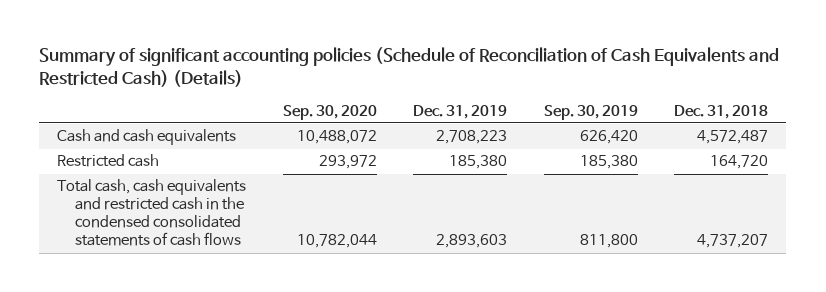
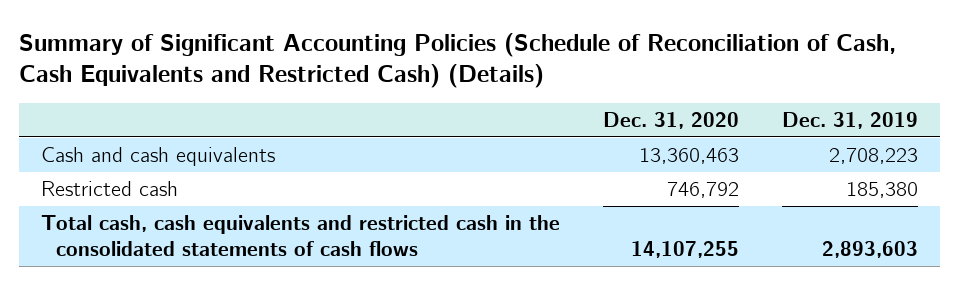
[39,47,780,87] Summary of significant accounting policies (Schedule of Reconciliation of Cash Equivalents and Restricted Cash) (Details) -> [18,32,896,89] Summary of Significant Accounting Policies (Schedule of Reconciliation of Cash, Cash Equivalents and Restricted Cash) (Details)
[282,104,377,120] Sep. 30, 2020 -> none
[543,104,638,120] Sep. 30, 2019 -> none
[674,104,769,119] Dec. 31, 2018 -> none
none -> [603,112,740,130] Dec. 31, 2020
[57,179,247,247] Total cash, cash equivalents and restricted cash in the condensed consolidated statements of cash flows -> [40,215,560,256] Total cash, cash equivalents and restricted cash in the consolidated statements of cash flows

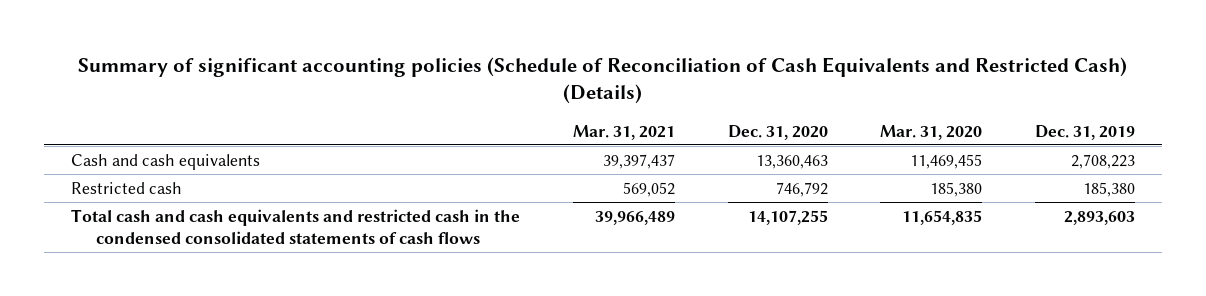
[18,32,896,89] Summary of Significant Accounting Policies (Schedule of Reconciliation of Cash, Cash Equivalents and Restricted Cash) (Details) -> [78,56,1128,105] Summary of significant accounting policies (Schedule of Reconciliation of Cash Equivalents and Restricted Cash) (Details)
none -> [572,124,675,140] Mar. 31, 2021
none -> [880,124,983,140] Mar. 31, 2020
[40,215,560,256] Total cash, cash equivalents and restricted cash in the consolidated statements of cash flows -> [70,208,520,244] Total cash and cash equivalents and restricted cash in the condensed consolidated statements of cash flows

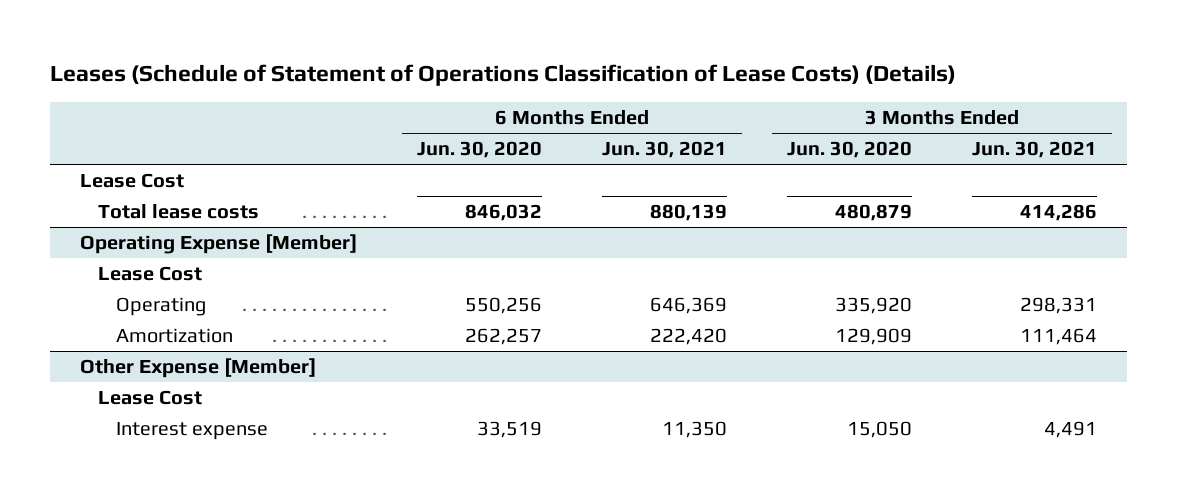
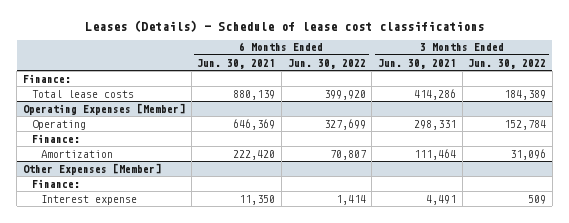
[50,64,957,87] Leases (Schedule of Statement of Operations Classification of Lease Costs) (Details) -> [84,19,484,32] Leases (Details) - Schedule of lease cost classifications
[417,141,543,159] Jun. 30, 2020 -> none
[786,141,912,159] Jun. 30, 2020 -> none
none -> [287,58,366,69] Jun. 30, 2022
none -> [468,58,547,69] Jun. 30, 2022
[80,173,185,189] Lease Cost -> none
none -> [22,73,71,83] Finance:
[97,266,202,282] Lease Cost -> none
[80,234,358,255] Operating Expense [Member] -> [22,102,185,115] Operating Expenses [Member]
none -> [31,133,80,143] Finance:
[97,390,202,406] Lease Cost -> none
[80,358,317,379] Other Expense [Member] -> [22,162,161,175] Other Expenses [Member]
none -> [31,178,80,188] Finance:

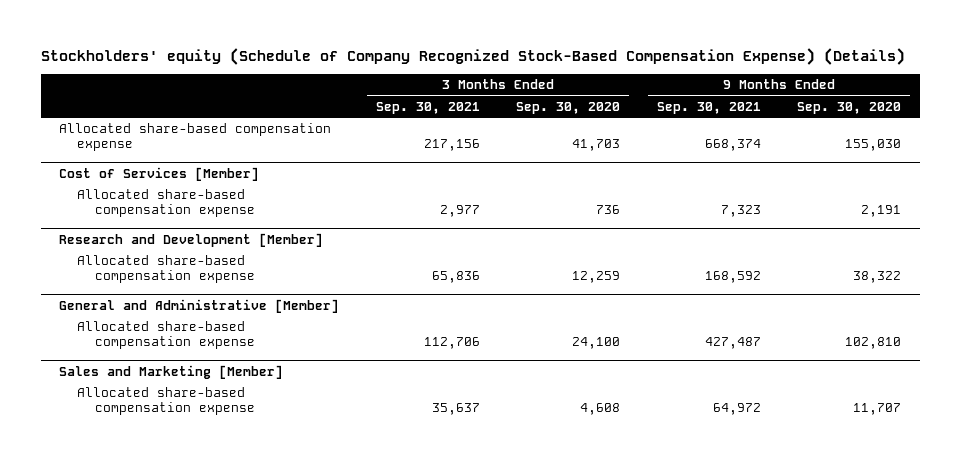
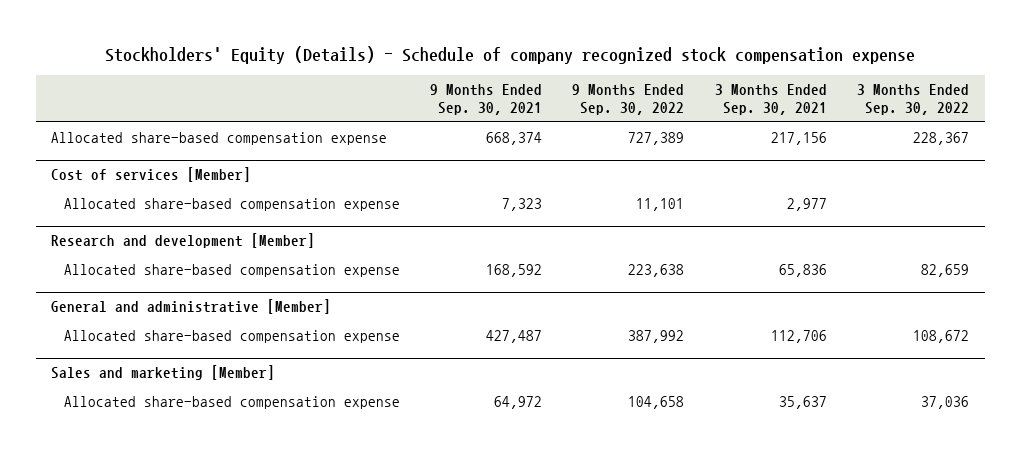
[40,47,905,65] Stockholders' equity (Schedule of Company Recognized Stock-Based Compensation Expense) (Details) -> [105,45,916,64] Stockholders' Equity (Details) - Schedule of company recognized stock compensation expense
[516,101,621,114] Sep. 30, 2020 -> none
[797,101,902,114] Sep. 30, 2020 -> none
none -> [572,83,685,116] 9 Months Ended Sep. 30, 2022
none -> [857,83,970,116] 3 Months Ended Sep. 30, 2022
[59,166,260,181] Cost of Services [Member] -> [51,167,252,183] Cost of services [Member]
[59,232,324,247] Research and Development [Member] -> [51,233,316,249] Research and development [Member]
[59,298,340,313] General and Administrative [Member] -> [51,299,332,315] General and administrative [Member]
[59,364,284,379] Sales and Marketing [Member] -> [51,365,276,381] Sales and marketing [Member]

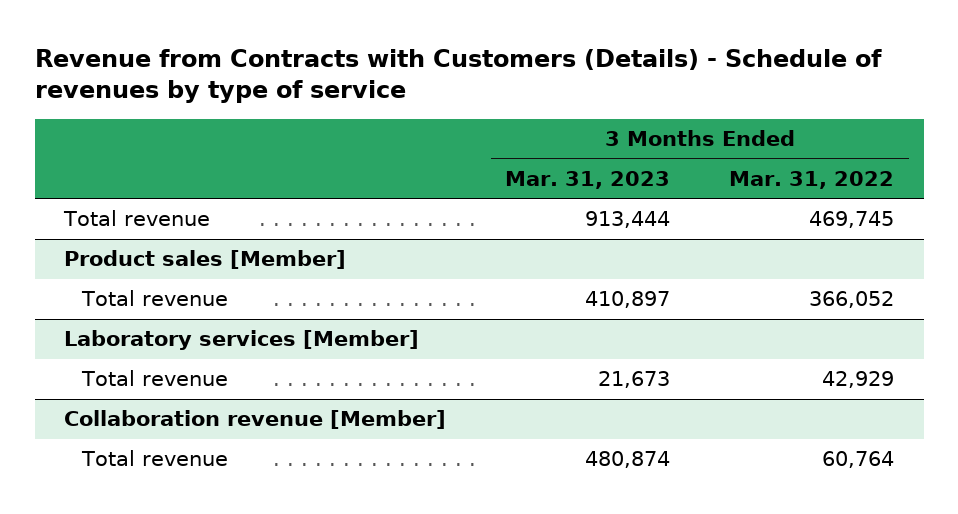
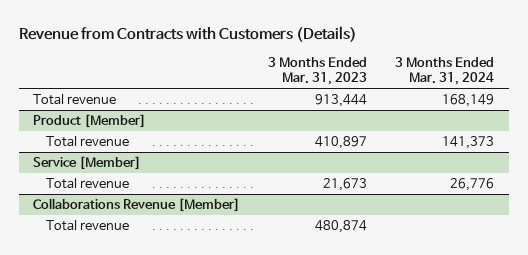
[34,48,882,104] Revenue from Contracts with Customers (Details) - Schedule of revenues by type of service -> [19,25,358,42] Revenue from Contracts with Customers (Details)
[729,170,895,189] Mar. 31, 2022 -> none
none -> [395,56,495,86] 3 Months Ended Mar. 31, 2024
[64,250,347,270] Product sales [Member] -> [33,114,147,129] Product [Member]
[64,330,420,351] Laboratory services [Member] -> [33,156,142,171] Service [Member]
[64,410,447,430] Collaboration revenue [Member] -> [33,198,241,213] Collaborations Revenue [Member]

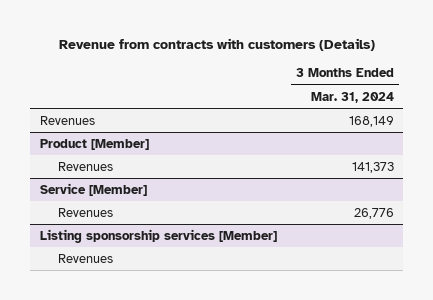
[19,25,358,42] Revenue from Contracts with Customers (Details) -> [58,38,375,52] Revenue from contracts with customers (Details)
[268,56,368,86] 3 Months Ended Mar. 31, 2023 -> none
[33,94,117,106] Total revenue -> [39,115,95,125] Revenues
[45,136,129,148] Total revenue -> [57,161,113,171] Revenues
[33,198,241,213] Collaborations Revenue [Member] -> none
[45,178,129,190] Total revenue -> [57,207,113,217] Revenues
none -> [39,228,277,243] Listing sponsorship services [Member]
[45,220,129,232] Total revenue -> [57,253,113,263] Revenues

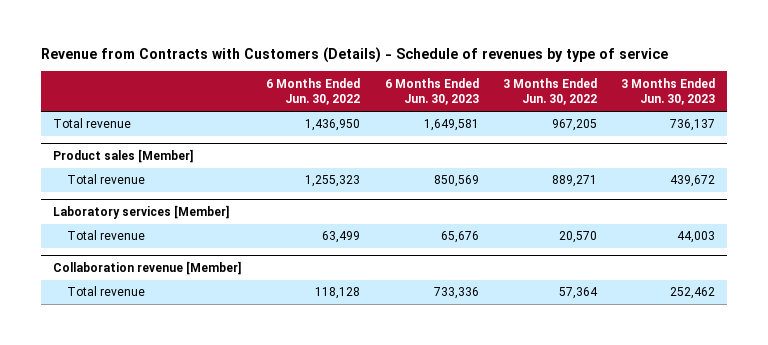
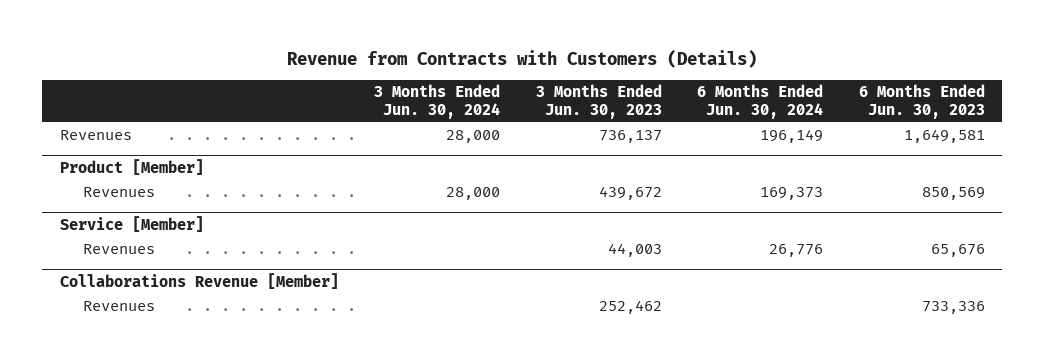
[40,47,668,64] Revenue from Contracts with Customers (Details) - Schedule of revenues by type of service -> [287,50,758,69] Revenue from Contracts with Customers (Details)
[266,77,361,106] 6 Months Ended Jun. 30, 2022 -> none
[502,77,597,106] 3 Months Ended Jun. 30, 2022 -> none
none -> [374,84,501,119] 3 Months Ended Jun. 30, 2024
none -> [697,84,824,119] 6 Months Ended Jun. 30, 2024
[52,118,131,129] Total revenue -> [59,130,132,141] Revenues
[52,149,194,164] Product sales [Member] -> [59,159,204,176] Product [Member]
[67,174,146,185] Total revenue -> [83,187,156,198] Revenues
[52,205,230,220] Laboratory services [Member] -> [59,216,204,233] Service [Member]
[67,230,146,241] Total revenue -> [83,244,156,255] Revenues
[52,261,242,276] Collaboration revenue [Member] -> [59,273,339,290] Collaborations Revenue [Member]
[67,286,146,297] Total revenue -> [83,301,156,312] Revenues

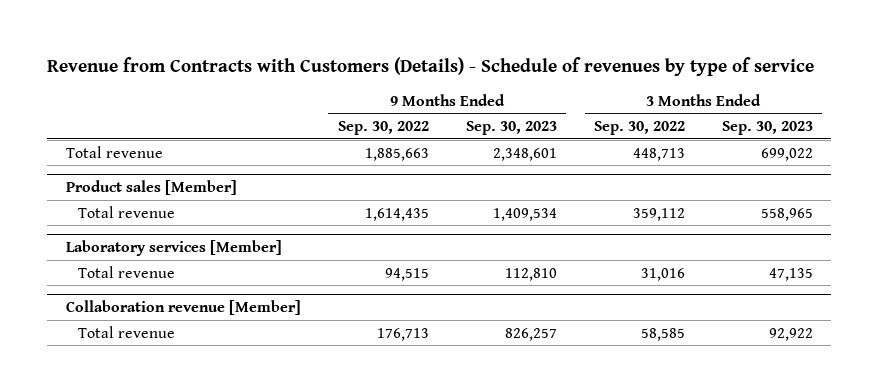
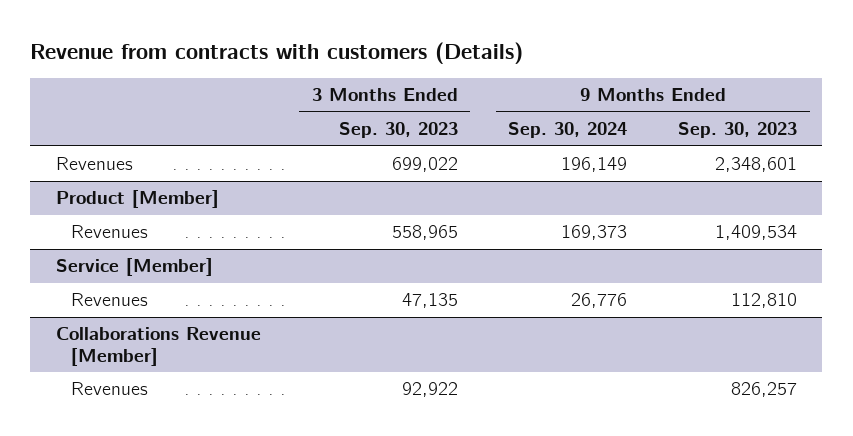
[47,57,815,77] Revenue from Contracts with Customers (Details) - Schedule of revenues by type of service -> [30,42,524,65] Revenue from contracts with customers (Details)
[337,121,429,136] Sep. 30, 2022 -> none
[593,121,685,136] Sep. 30, 2022 -> none
none -> [508,122,628,139] Sep. 30, 2024
[65,145,163,158] Total revenue -> [55,157,133,171] Revenues
[65,180,237,196] Product sales [Member] -> [55,190,219,209] Product [Member]
[78,205,176,218] Total revenue -> [70,225,148,239] Revenues
[65,240,282,257] Laboratory services [Member] -> [55,258,213,277] Service [Member]
[78,265,176,278] Total revenue -> [70,293,148,307] Revenues
[65,300,301,316] Collaboration revenue [Member] -> [55,327,261,366] Collaborations Revenue [Member]
[78,325,176,338] Total revenue -> [70,382,148,396] Revenues

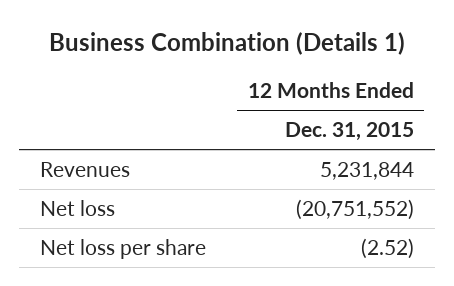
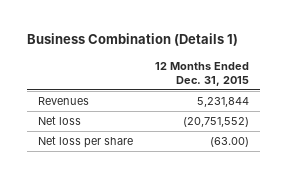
[360,237,414,259] (2.52) -> [209,137,249,148] (63.00)

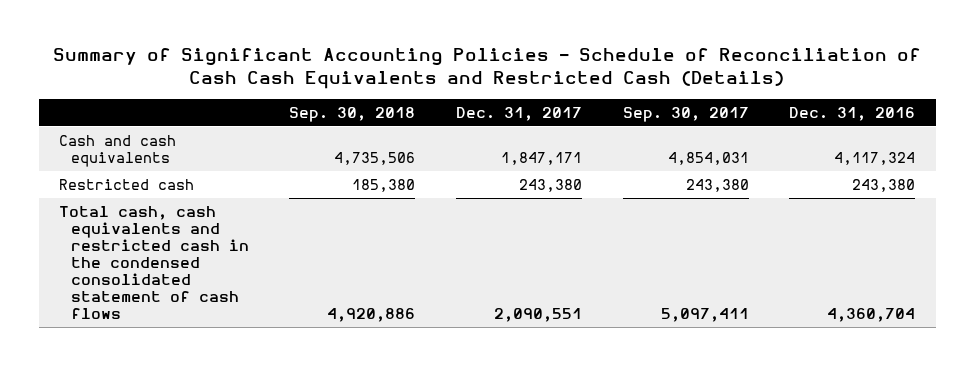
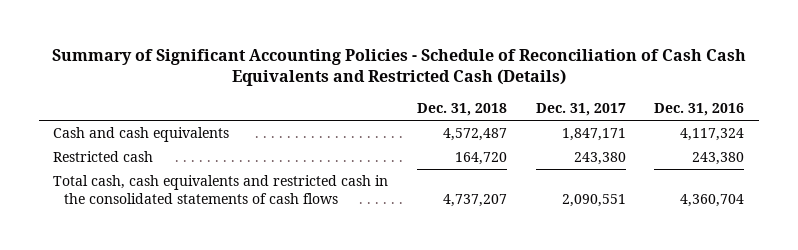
[289,107,416,123] Sep. 30, 2018 -> none
[622,107,749,123] Sep. 30, 2017 -> none
none -> [417,103,508,117] Dec. 31, 2018
[58,205,249,319] Total cash, cash equivalents and restricted cash in the condensed consolidated statement of cash flows -> [53,175,389,205] Total cash, cash equivalents and restricted cash in the consolidated statements of cash flows

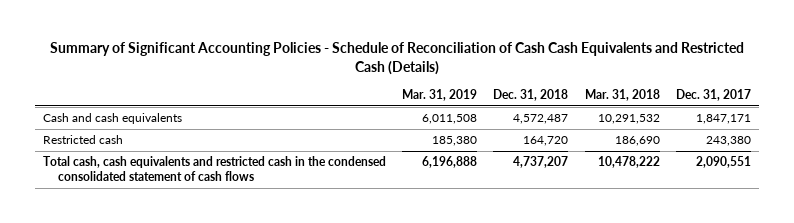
[654,103,745,117] Dec. 31, 2016 -> none
none -> [402,89,478,102] Mar. 31, 2019
none -> [584,89,660,102] Mar. 31, 2018
[53,175,389,205] Total cash, cash equivalents and restricted cash in the consolidated statements of cash flows -> [42,156,386,182] Total cash, cash equivalents and restricted cash in the condensed consolidated statement of cash flows

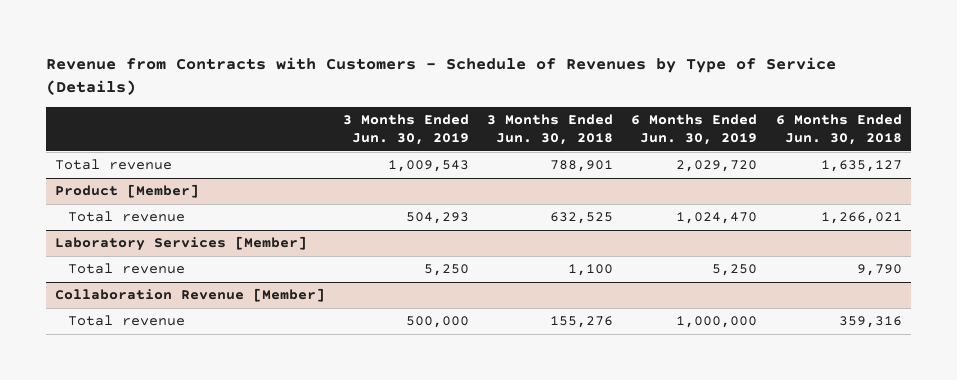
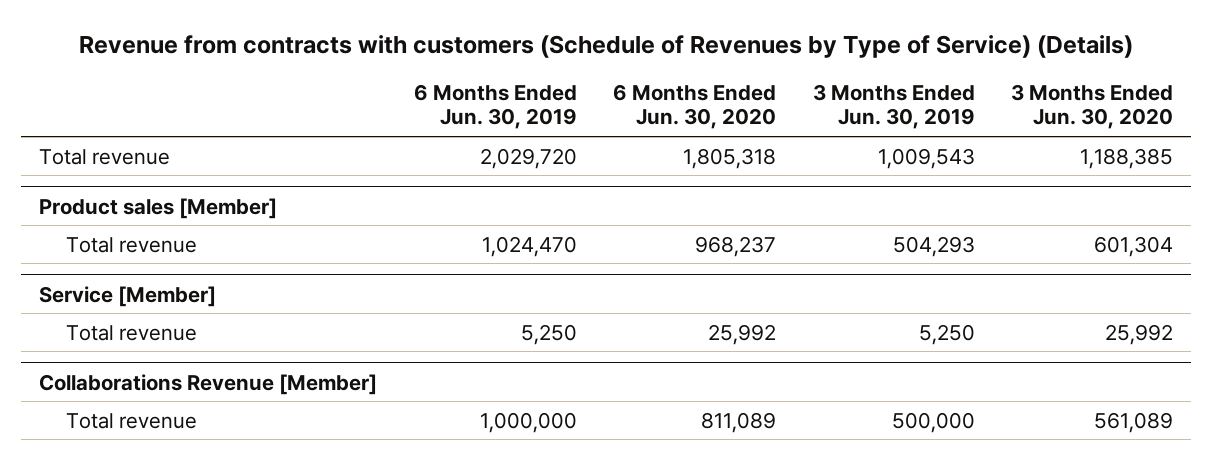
[45,56,836,96] Revenue from Contracts with Customers - Schedule of Revenues by Type of Service (Details) -> [79,35,1134,59] Revenue from contracts with customers (Schedule of Revenues by Type of Service) (Details)
[487,114,614,145] 3 Months Ended Jun. 30, 2018 -> none
[775,114,902,145] 6 Months Ended Jun. 30, 2018 -> none
none -> [613,84,777,130] 6 Months Ended Jun. 30, 2020
none -> [1010,84,1173,130] 3 Months Ended Jun. 30, 2020
[54,184,199,199] Product [Member] -> [39,197,278,219] Product sales [Member]
[54,236,307,252] Laboratory Services [Member] -> none
none -> [39,285,217,307] Service [Member]
[54,288,325,303] Collaboration Revenue [Member] -> [39,373,378,395] Collaborations Revenue [Member]

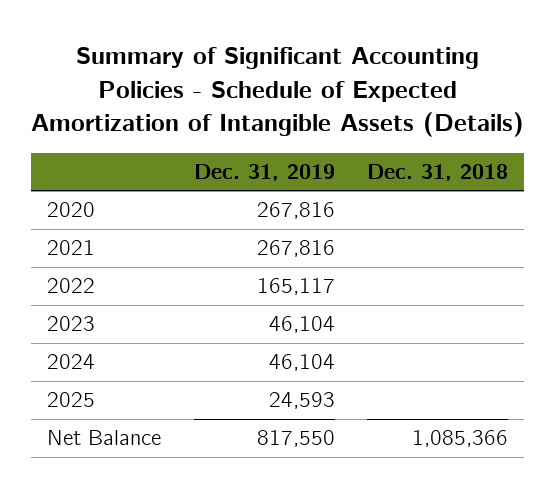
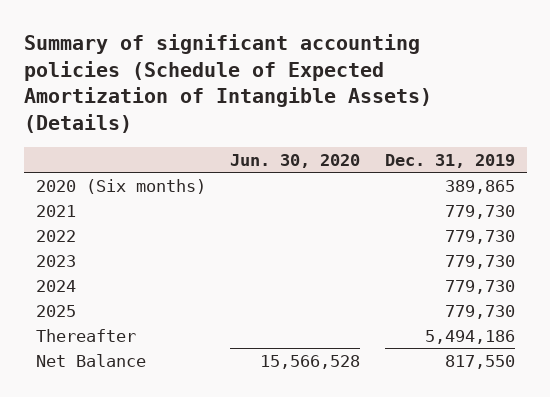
[30,47,524,138] Summary of Significant Accounting Policies - Schedule of Expected Amortization of Intangible Assets (Details) -> [23,34,432,133] Summary of significant accounting policies (Schedule of Expected Amortization of Intangible Assets) (Details)
[367,163,509,181] Dec. 31, 2018 -> none
none -> [230,153,361,168] Jun. 30, 2020
[47,202,96,218] 2020 -> [35,178,206,194] 2020 (Six months)
[256,202,335,220] 267,816 -> [444,179,515,194] 389,865
[256,240,335,258] 267,816 -> [444,204,515,219] 779,730
[256,278,335,296] 165,117 -> [444,229,515,244] 779,730
[268,316,335,334] 46,104 -> [444,254,515,269] 779,730
[268,354,335,372] 46,104 -> [444,279,515,294] 779,730
[268,392,335,410] 24,593 -> [444,304,515,319] 779,730
none -> [35,328,136,342] Thereafter

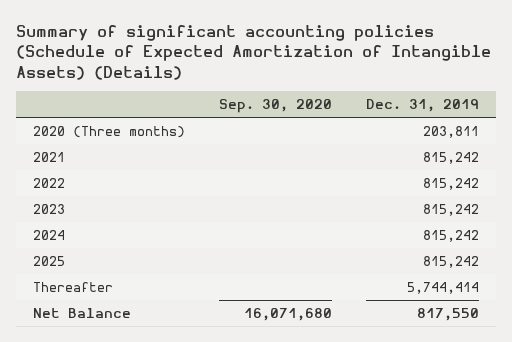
[230,153,361,168] Jun. 30, 2020 -> none
none -> [219,99,333,114] Sep. 30, 2020
[35,178,206,194] 2020 (Six months) -> [33,126,186,139] 2020 (Three months)
[444,179,515,194] 389,865 -> [423,126,480,139] 203,811
[444,204,515,219] 779,730 -> [423,152,480,165] 815,242
[444,229,515,244] 779,730 -> [423,178,480,191] 815,242
[444,254,515,269] 779,730 -> [423,204,480,217] 815,242
[444,279,515,294] 779,730 -> [423,230,480,243] 815,242
[444,304,515,319] 779,730 -> [423,256,480,269] 815,242
[424,329,515,344] 5,494,186 -> [407,282,480,295] 5,744,414

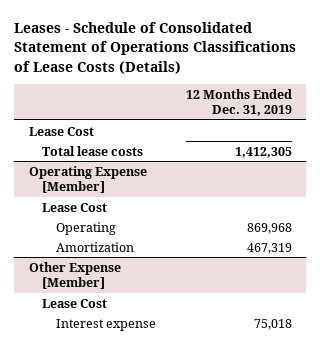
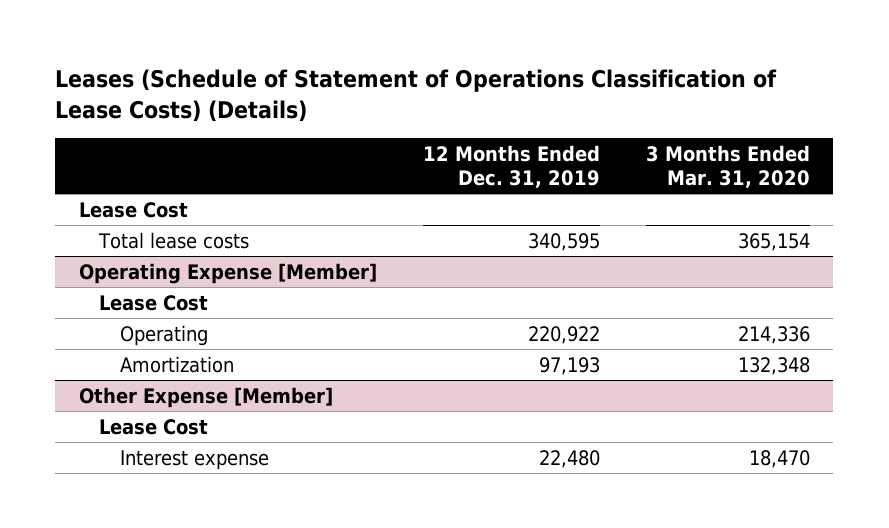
[13,22,296,74] Leases - Schedule of Consolidated Statement of Operations Classifications of Lease Costs (Details) -> [55,68,778,123] Leases (Schedule of Statement of Operations Classification of Lease Costs) (Details)
none -> [646,145,811,189] 3 Months Ended Mar. 31, 2020
[234,146,292,158] 1,412,305 -> [527,233,600,252] 340,595
[246,222,292,234] 869,968 -> [527,326,600,345] 220,922
[246,242,292,254] 467,319 -> [538,357,600,376] 97,193
[253,318,292,330] 75,018 -> [538,450,600,469] 22,480

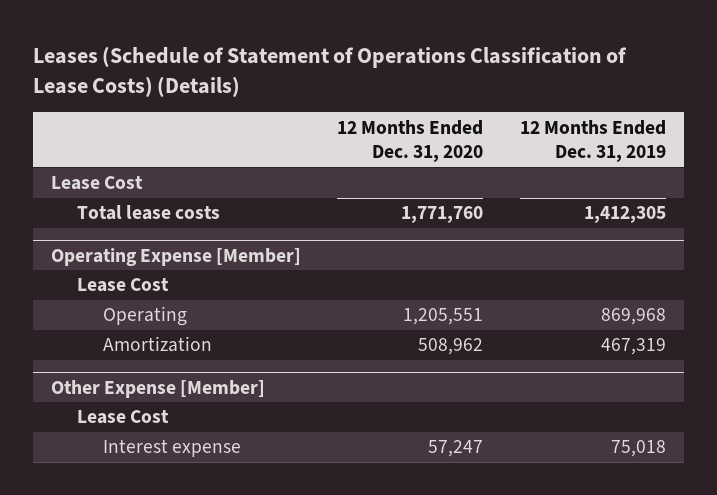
[646,145,811,189] 3 Months Ended Mar. 31, 2020 -> none
none -> [337,119,484,163] 12 Months Ended Dec. 31, 2020
[527,233,600,252] 340,595 -> [583,206,666,224] 1,412,305
[527,326,600,345] 220,922 -> [600,308,666,326] 869,968
[538,357,600,376] 97,193 -> [600,338,666,356] 467,319
[538,450,600,469] 22,480 -> [610,440,666,458] 75,018

